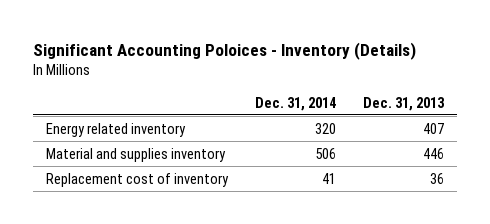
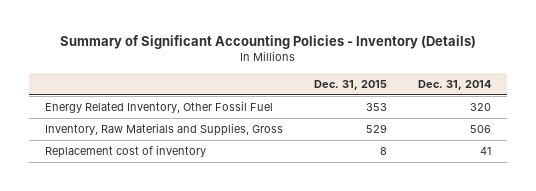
[32,41,416,60] Significant Accounting Poloices - Inventory (Details) -> [60,35,477,50] Summary of Significant Accounting Policies - Inventory (Details)
[362,96,445,111] Dec. 31, 2013 -> none
none -> [314,79,388,90] Dec. 31, 2015
[46,122,187,137] Energy related inventory -> [44,101,273,114] Energy Related Inventory, Other Fossil Fuel
[46,147,227,162] Material and supplies inventory -> [44,123,283,137] Inventory, Raw Materials and Supplies, Gross

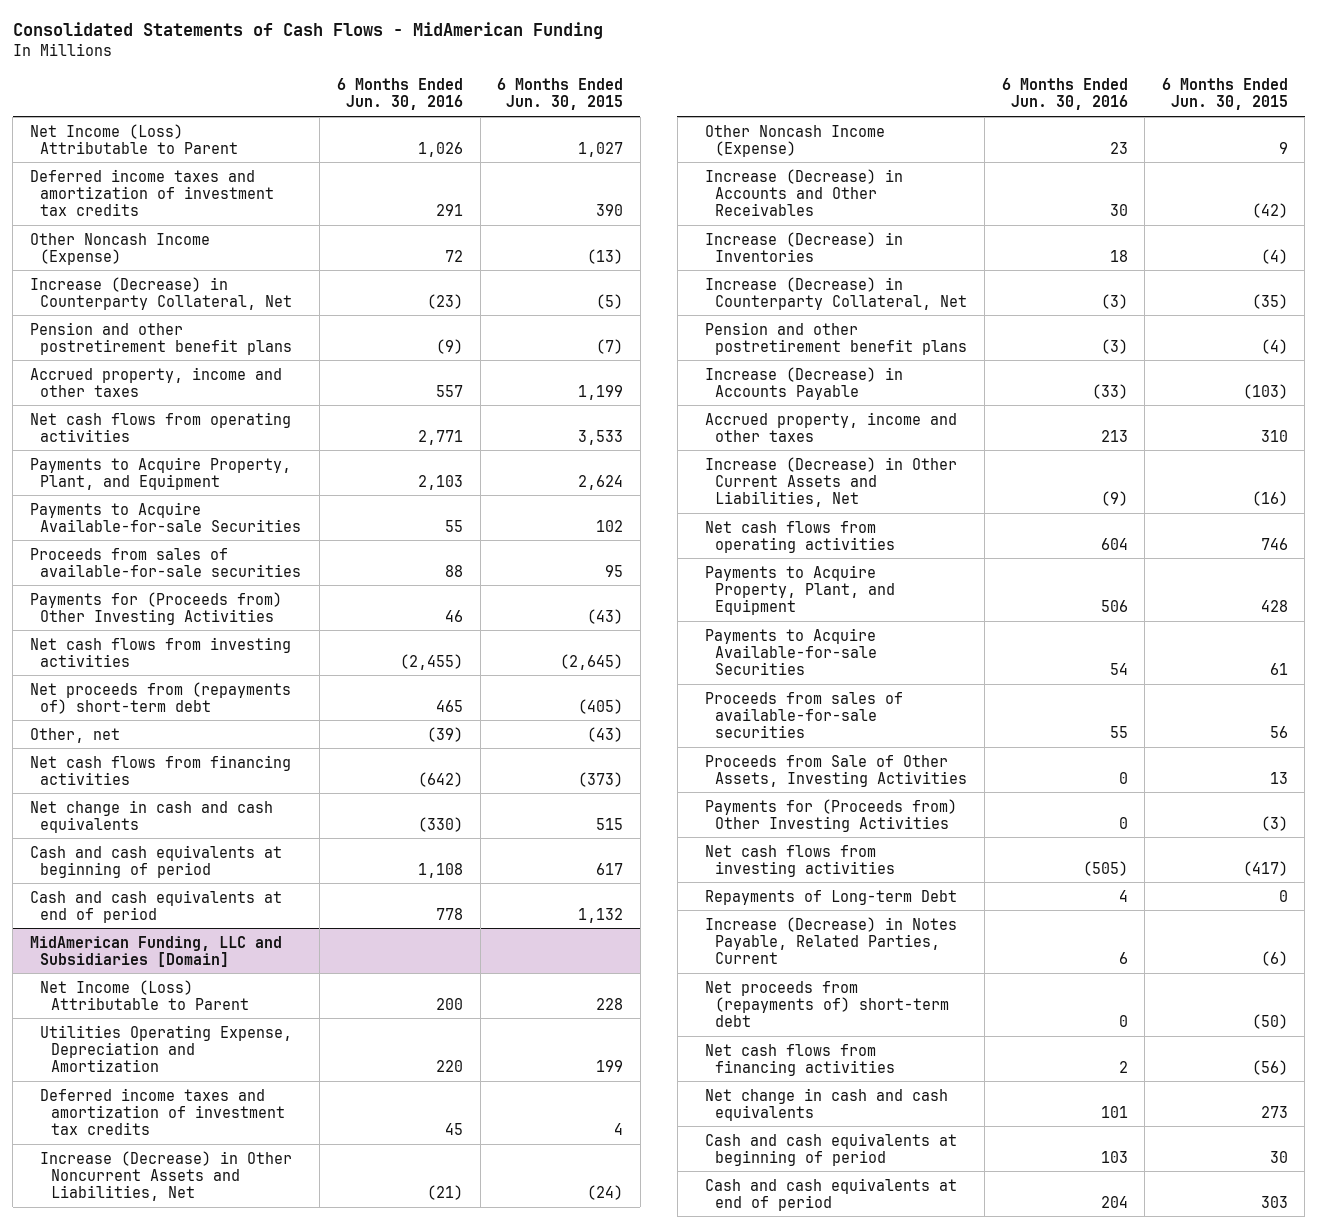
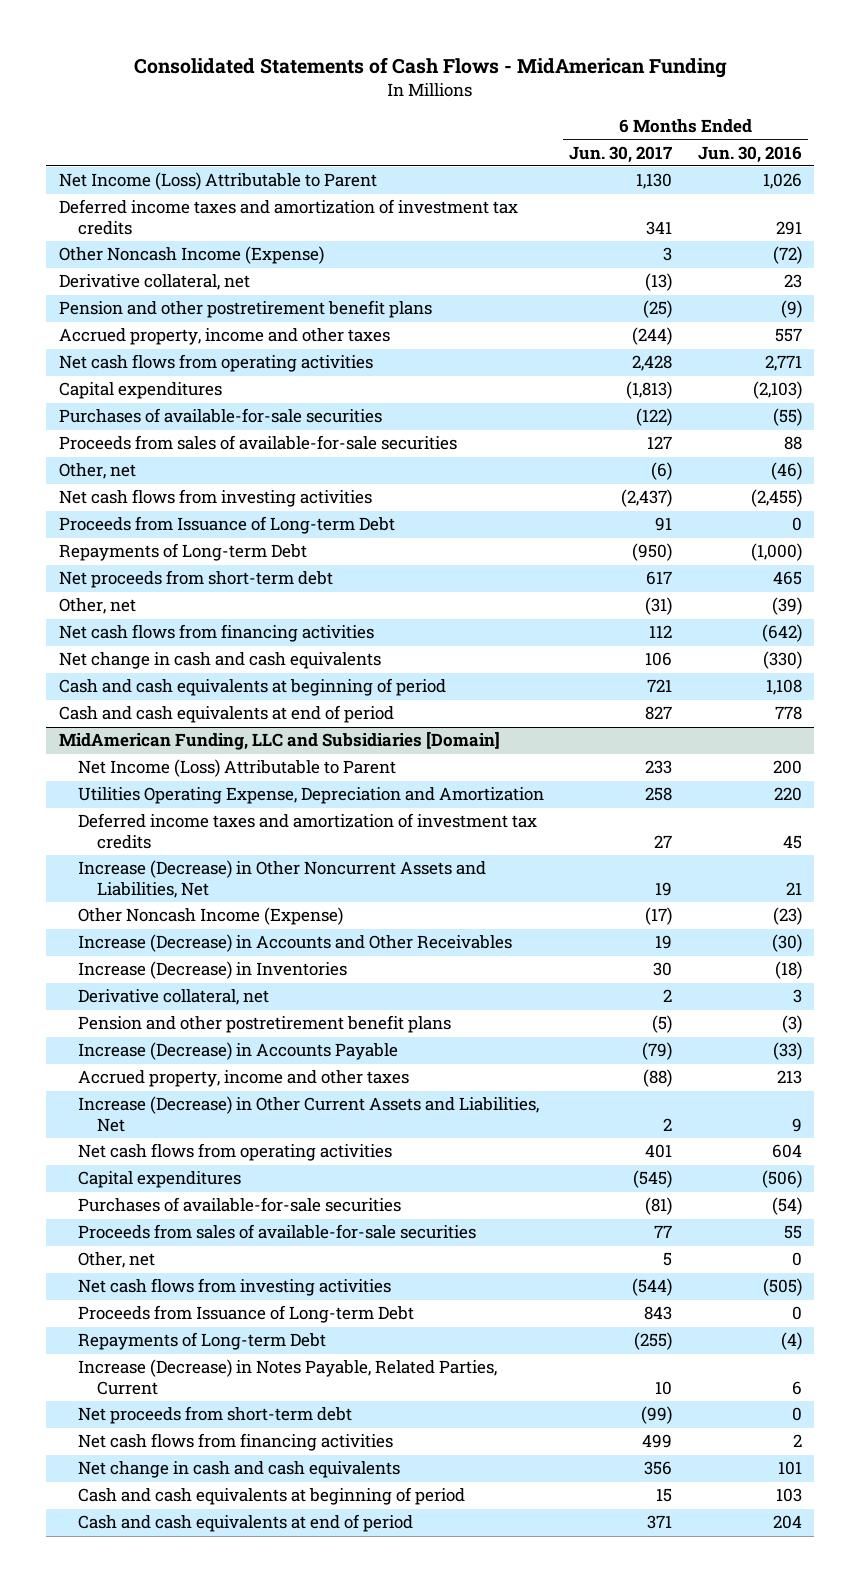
[497,78,624,111] 6 Months Ended Jun. 30, 2015 -> none
none -> [569,145,673,163] Jun. 30, 2017
[445,249,464,262] 72 -> [772,246,802,265] (72)
[30,276,293,310] Increase (Decrease) in Counterparty Collateral, Net -> [59,274,251,291] Derivative collateral, net
[427,293,464,309] (23) -> [783,274,802,289] 23
[30,456,292,490] Payments to Acquire Property, Plant, and Equipment -> none
none -> [59,382,223,400] Capital expenditures
[30,501,302,532] Payments to Acquire Available-for-sale Securities -> [59,408,383,424] Purchases of available-for-sale securities
[445,519,464,532] 55 -> [772,408,802,427] (55)
[30,591,283,625] Payments for (Proceeds from) Other Investing Activities -> none
none -> [59,463,137,480] Other, net
none -> [59,516,396,535] Proceeds from Issuance of Long-term Debt
none -> [59,543,308,562] Repayments of Long-term Debt
[30,681,292,714] Net proceeds from (repayments of) short-term debt -> [59,570,334,589] Net proceeds from short-term debt
[427,1184,464,1200] (21) -> [785,881,802,895] 21
[1109,141,1128,154] 23 -> [772,907,802,926] (23)
[1109,203,1128,216] 30 -> [771,934,802,953] (30)
[1109,249,1128,262] 18 -> [774,961,802,980] (18)
[704,276,968,310] Increase (Decrease) in Counterparty Collateral, Net -> [77,989,269,1006] Derivative collateral, net
[1100,293,1128,309] (3) -> [792,989,802,1004] 3
[1100,490,1128,506] (9) -> [791,1117,802,1132] 9
[704,564,896,615] Payments to Acquire Property, Plant, and Equipment -> none
none -> [77,1171,241,1189] Capital expenditures
[704,627,878,675] Payments to Acquire Available-for-sale Securities -> [77,1197,401,1213] Purchases of available-for-sale securities
[1109,662,1128,675] 54 -> [771,1197,802,1216] (54)
[704,754,968,787] Proceeds from Sale of Other Assets, Investing Activities -> none
[704,798,957,832] Payments for (Proceeds from) Other Investing Activities -> [77,1252,155,1269] Other, net
none -> [77,1305,414,1324] Proceeds from Issuance of Long-term Debt
[1118,889,1128,902] 4 -> [780,1332,802,1351] (4)
[704,980,950,1027] Net proceeds from (repayments of) short-term debt -> [77,1406,352,1425] Net proceeds from short-term debt

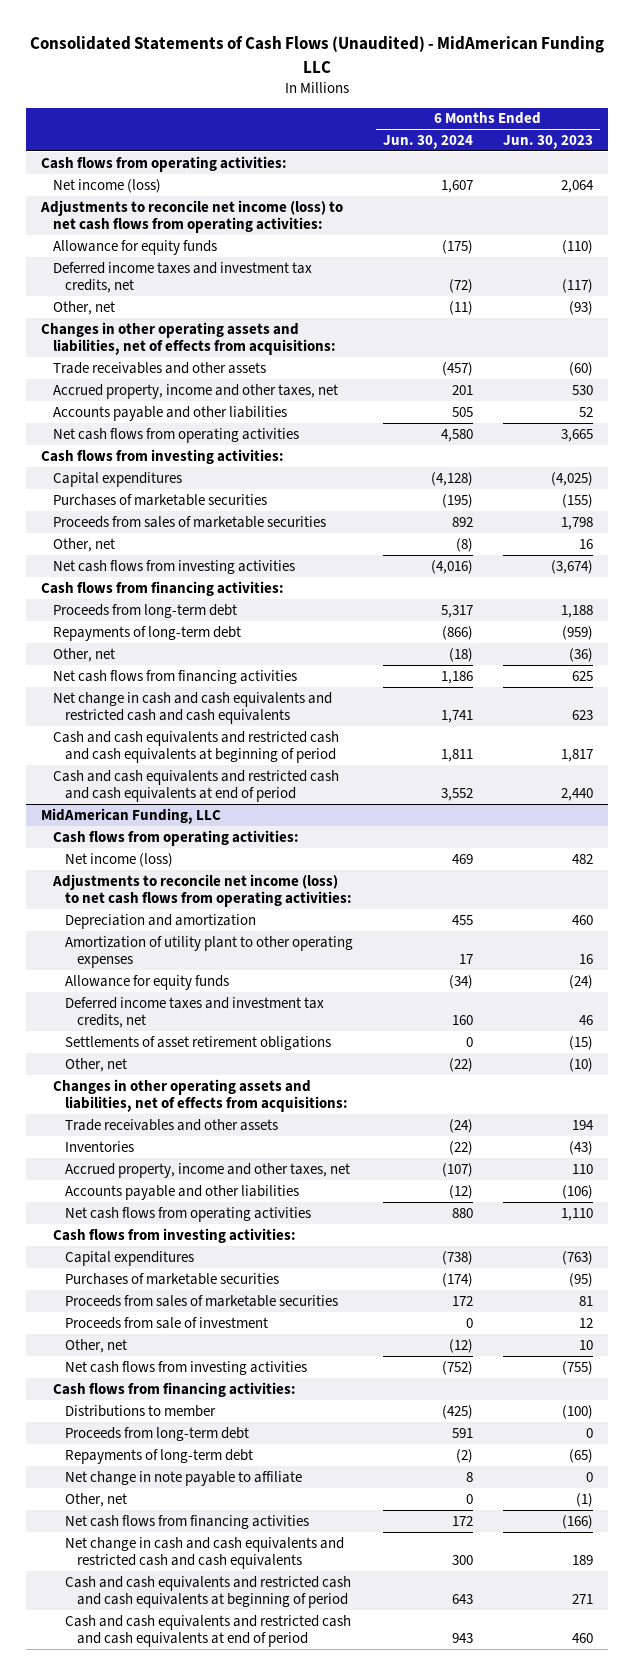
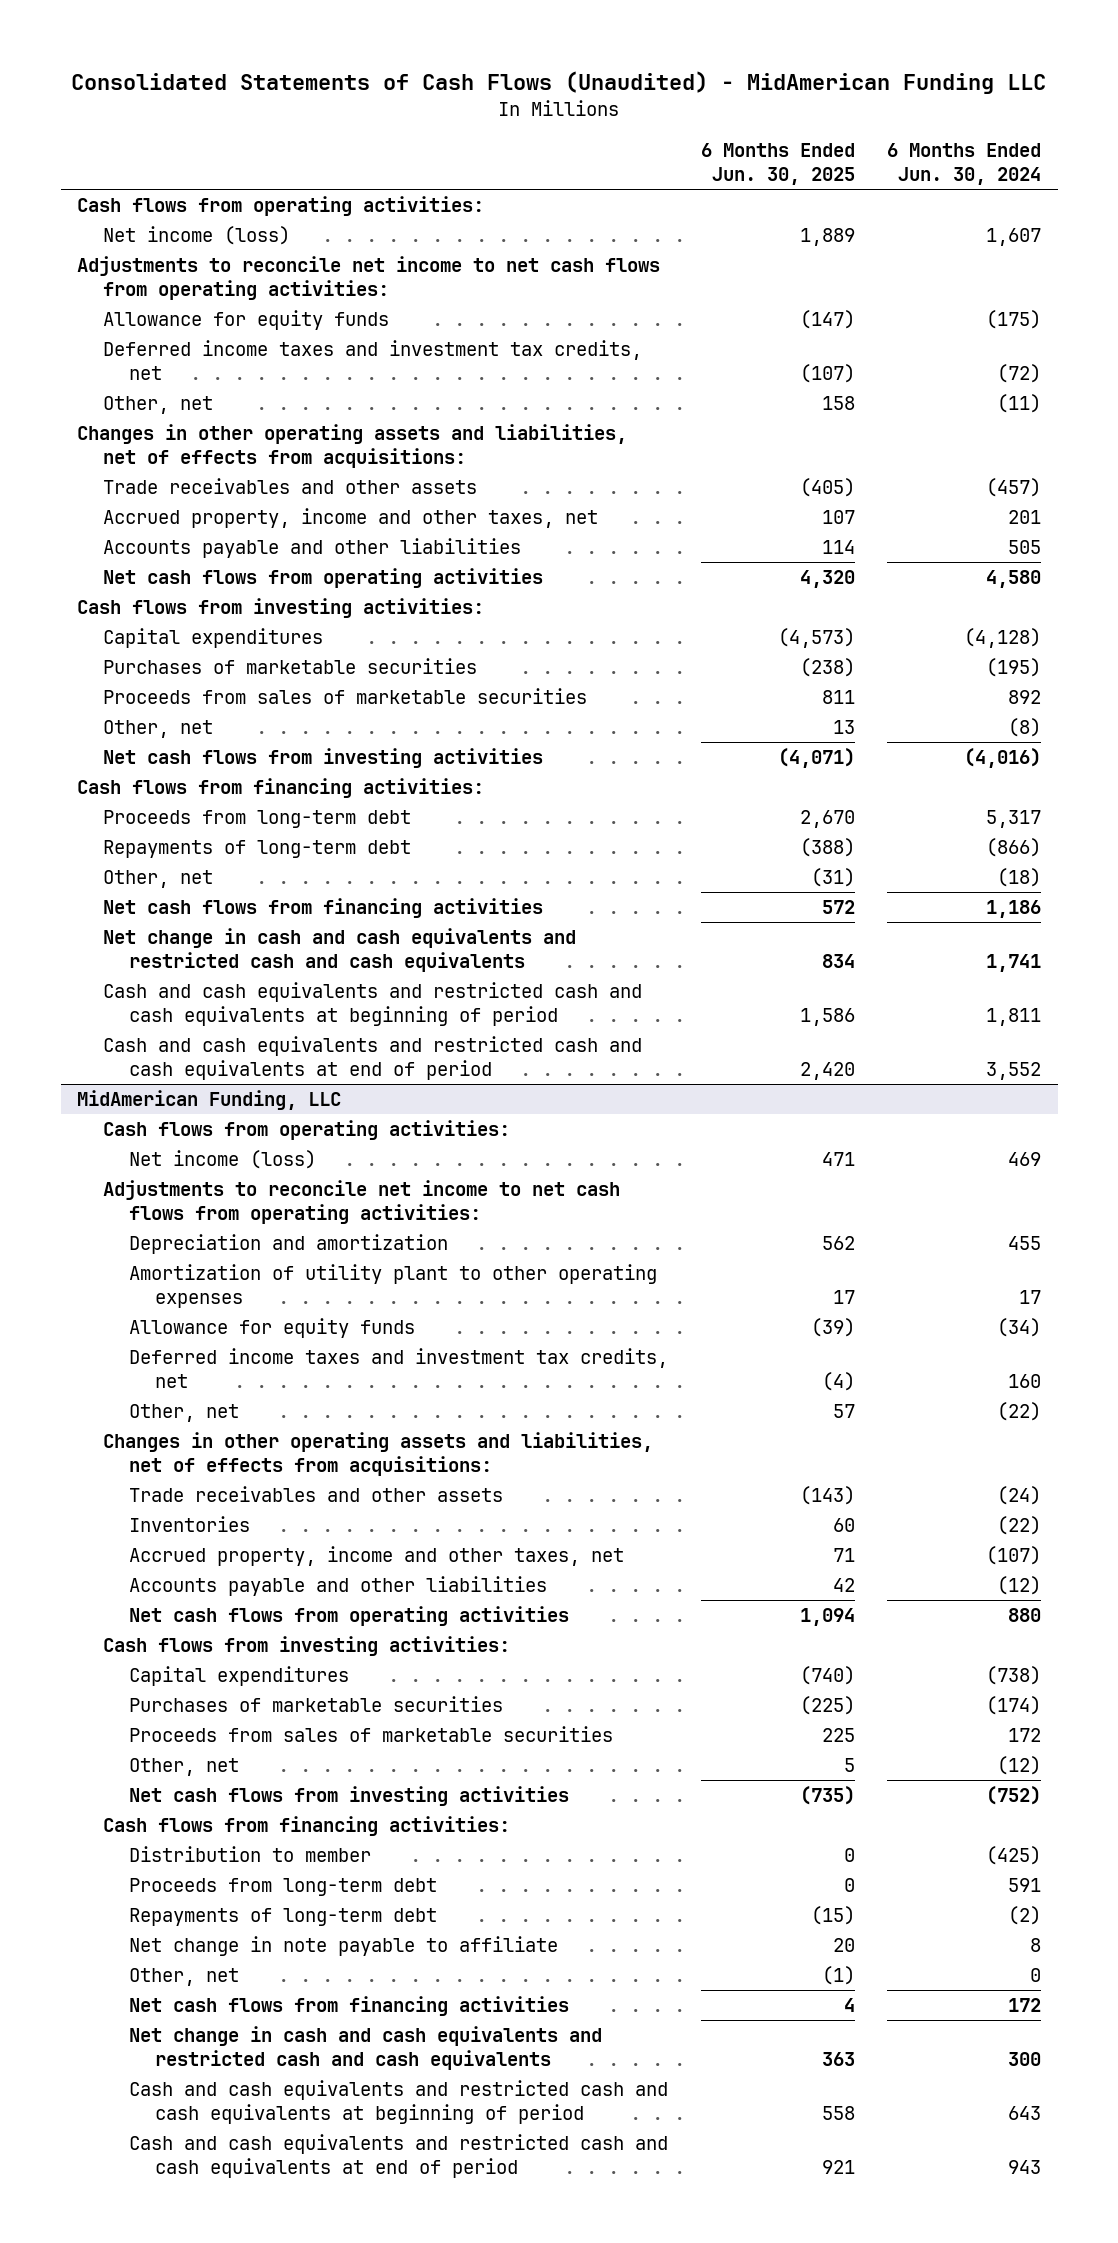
[502,135,593,150] Jun. 30, 2023 -> none
none -> [700,142,855,186] 6 Months Ended Jun. 30, 2025
[40,199,344,234] Adjustments to reconcile net income (loss) to net cash flows from operating activities: -> [76,255,660,301] Adjustments to reconcile net income to net cash flows from operating activities:
[52,873,353,908] Adjustments to reconcile net income (loss) to net cash flows from operating activities: -> [103,1179,621,1225] Adjustments to reconcile net income to net cash flows from operating activities:
[65,1035,332,1050] Settlements of asset retirement obligations -> none
[65,1316,269,1329] Proceeds from sale of investment -> none
[65,1404,217,1417] Distributions to member -> [129,1845,372,1862] Distribution to member

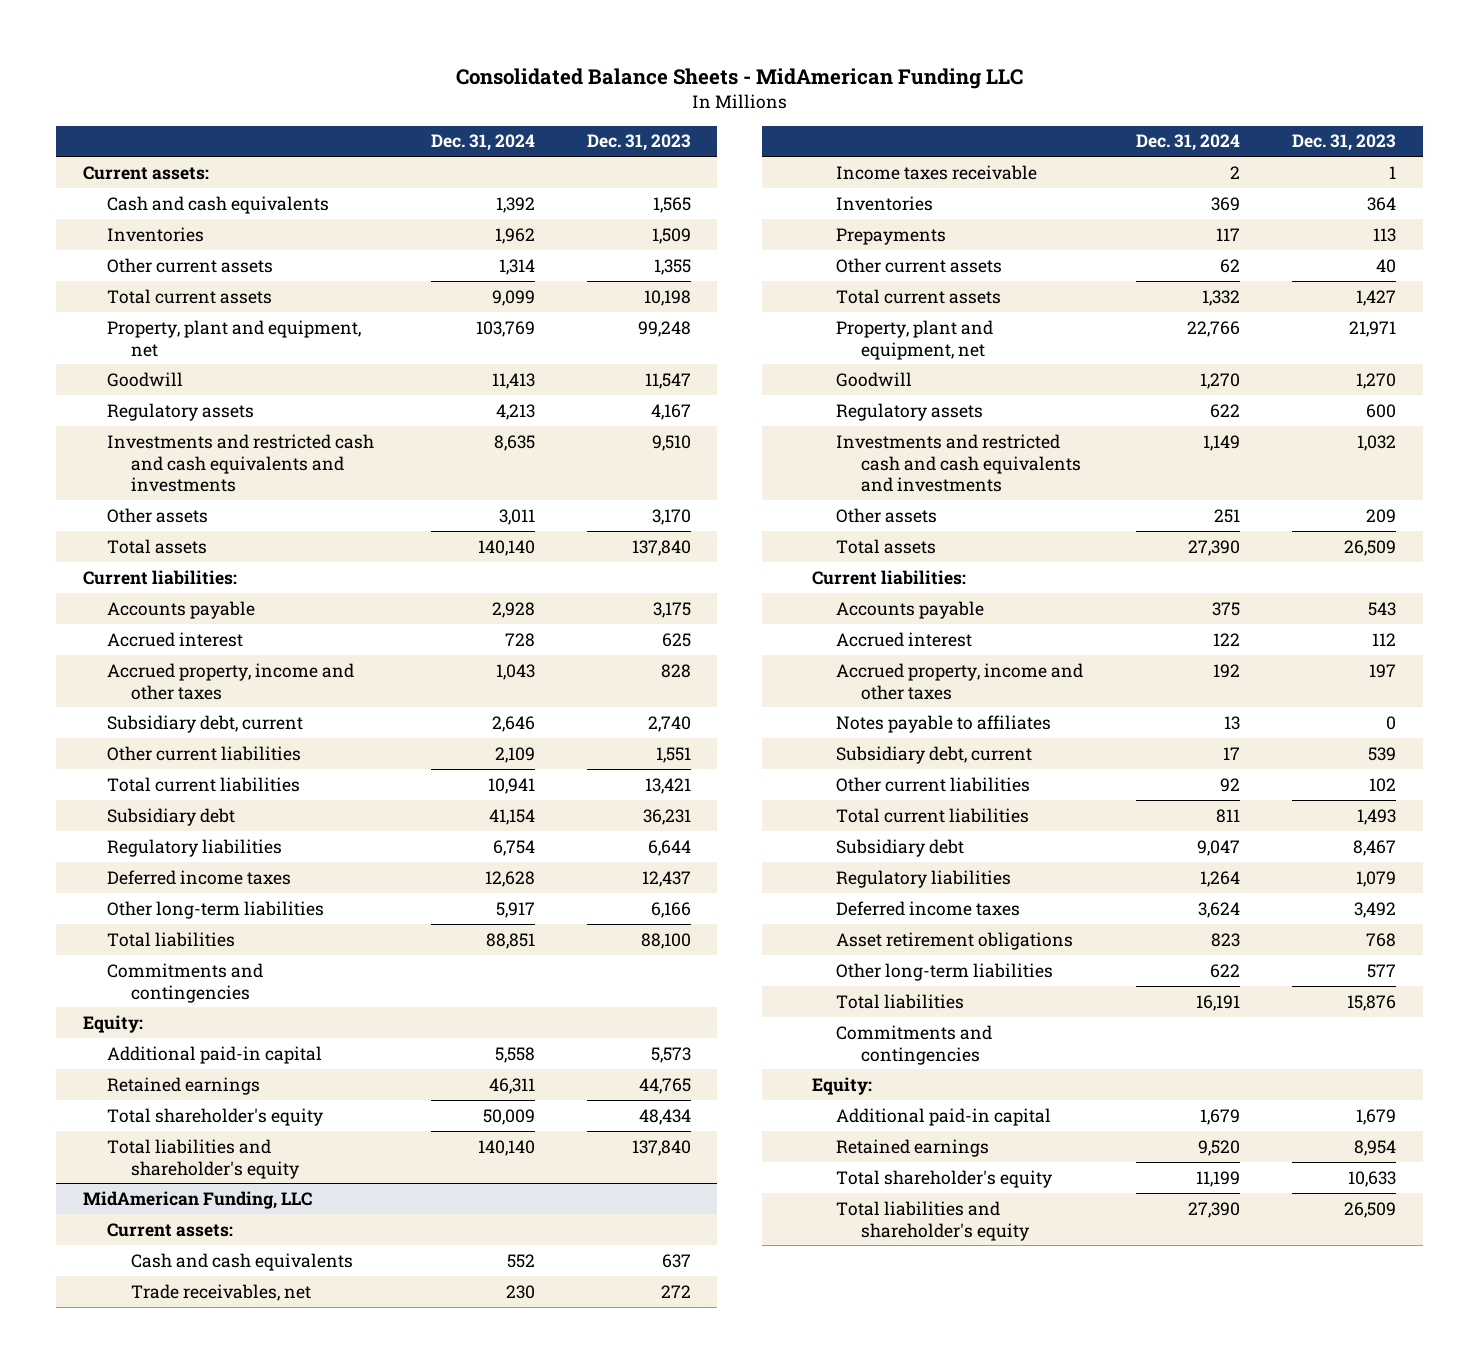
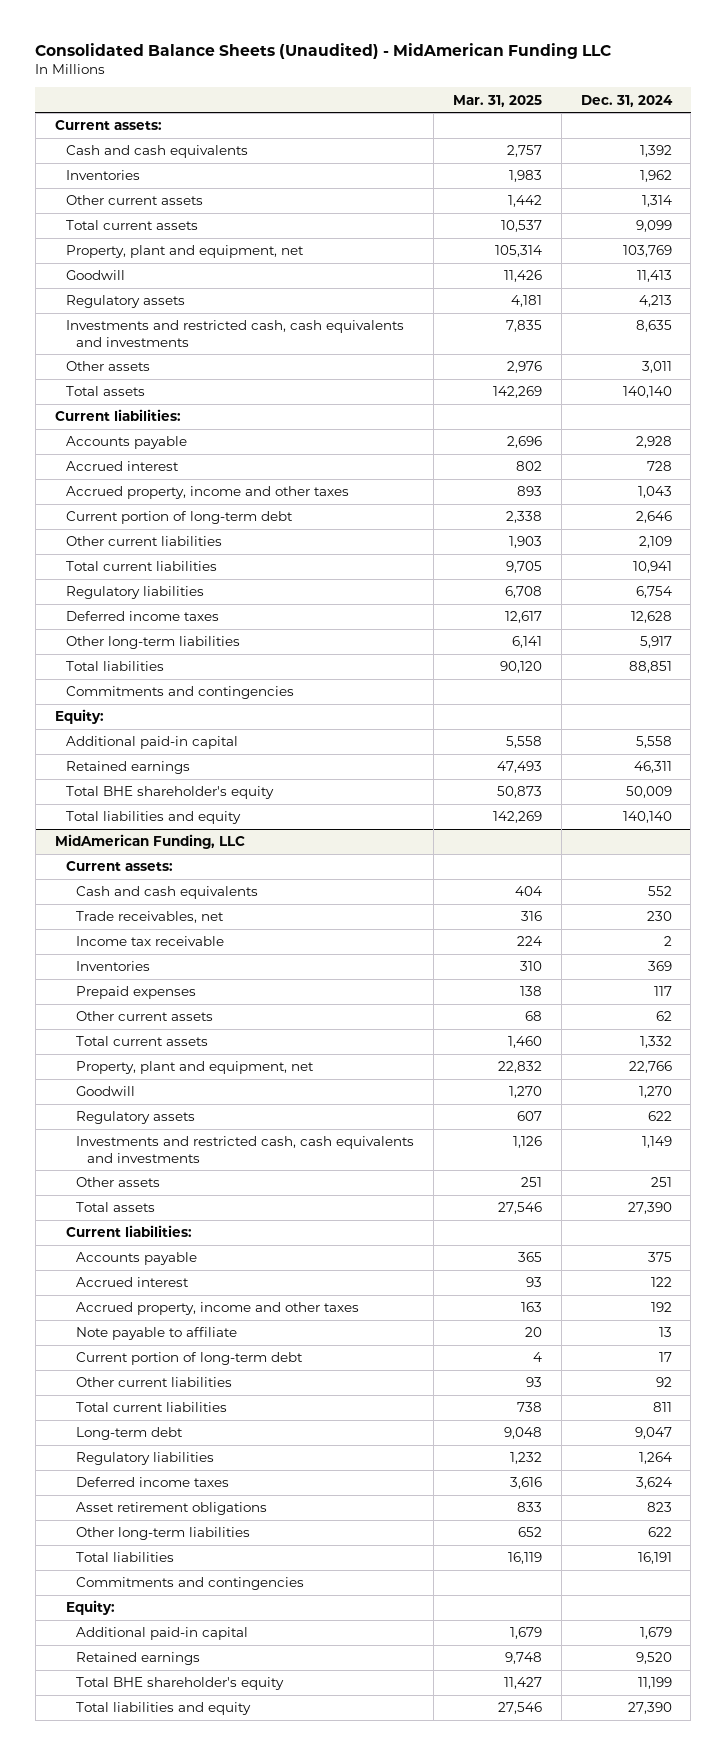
[455,67,1023,89] Consolidated Balance Sheets - MidAmerican Funding LLC -> [35,43,612,60] Consolidated Balance Sheets (Unaudited) - MidAmerican Funding LLC
[587,134,692,152] Dec. 31, 2023 -> none
none -> [453,94,543,107] Mar. 31, 2025
[106,433,374,493] Investments and restricted cash and cash equivalents and investments -> [65,320,404,347] Investments and restricted cash, cash equivalents and investments
[106,714,303,733] Subsidiary debt, current -> [65,511,293,525] Current portion of long-term debt
[106,807,235,826] Subsidiary debt -> none
[106,1107,323,1126] Total shareholder's equity -> [65,786,274,800] Total BHE shareholder's equity
[106,1138,300,1179] Total liabilities and shareholder's equity -> [65,811,241,825] Total liabilities and equity
[836,164,1038,180] Income taxes receivable -> [76,936,225,947] Income tax receivable
[836,227,947,245] Prepayments -> [76,986,197,1000] Prepaid expenses
[836,433,1081,493] Investments and restricted cash and cash equivalents and investments -> [76,1136,415,1163] Investments and restricted cash, cash equivalents and investments
[836,745,1033,764] Subsidiary debt, current -> none
[836,714,1052,733] Notes payable to affiliates -> [76,1327,238,1341] Note payable to affiliate
none -> [76,1352,304,1366] Current portion of long-term debt
[836,838,965,857] Subsidiary debt -> [76,1427,184,1441] Long-term debt
[836,1169,1053,1188] Total shareholder's equity -> [76,1677,285,1691] Total BHE shareholder's equity
[836,1200,1029,1241] Total liabilities and shareholder's equity -> [76,1702,252,1716] Total liabilities and equity

